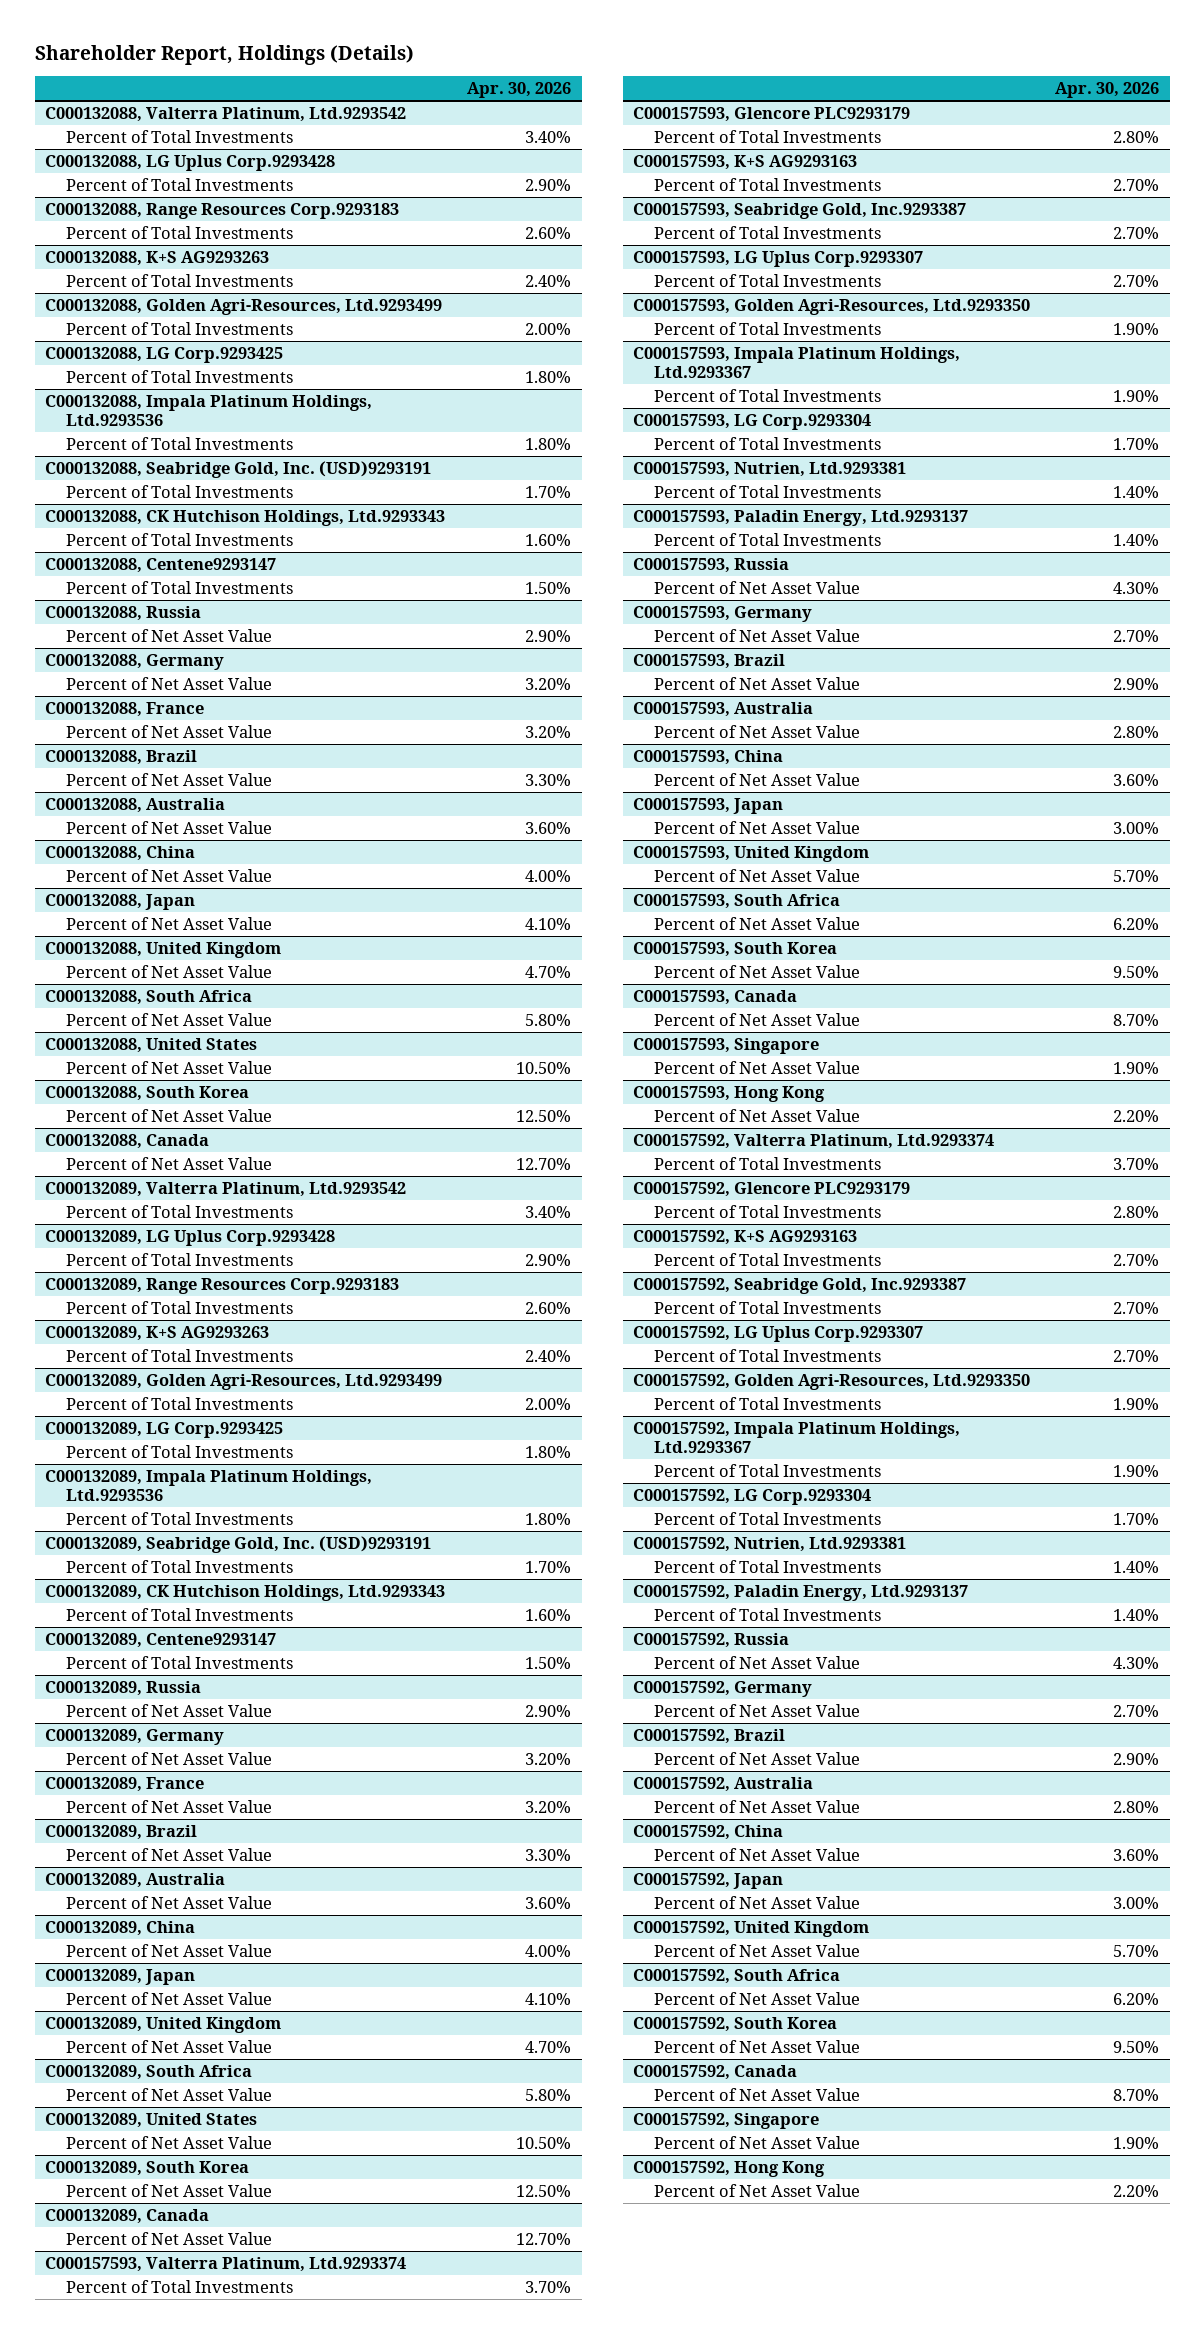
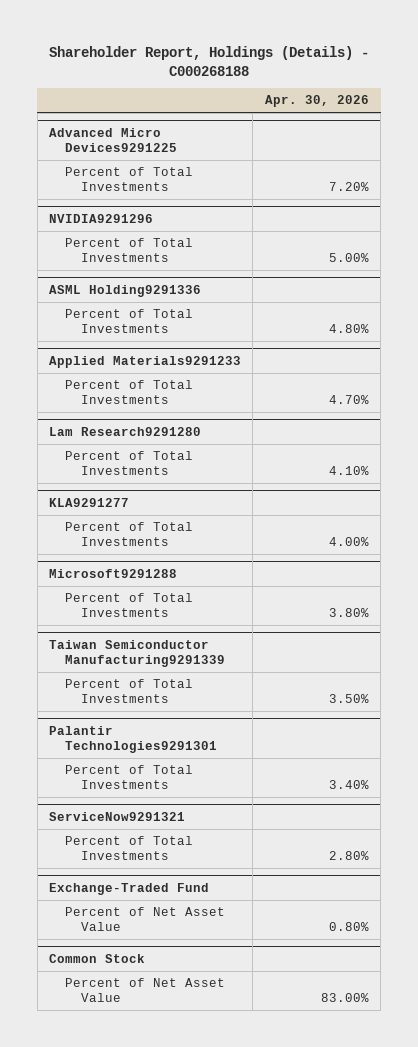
[34,45,414,66] Shareholder Report, Holdings (Details) -> [48,45,369,76] Shareholder Report, Holdings (Details) - C000268188
[45,106,407,122] C000132088, Valterra Platinum, Ltd.9293542 -> none
[45,154,336,171] C000132088, LG Uplus Corp.9293428 -> none
[45,202,400,219] C000132088, Range Resources Corp.9293183 -> none
[45,250,270,266] C000132088, K+S AG9293263 -> none
[45,298,443,315] C000132088, Golden Agri-Resources, Ltd.9293499 -> none
[45,346,284,363] C000132088, LG Corp.9293425 -> none
[45,394,373,426] C000132088, Impala Platinum Holdings, Ltd.9293536 -> none
[45,460,432,478] C000132088, Seabridge Gold, Inc. (USD)9293191 -> none
[45,509,446,526] C000132088, CK Hutchison Holdings, Ltd.9293343 -> none
[66,532,294,546] Percent of Total Investments -> none
[45,557,277,573] C000132088, Centene9293147 -> none
[66,580,294,594] Percent of Total Investments -> none
[45,605,202,621] C000132088, Russia -> none
[66,628,273,642] Percent of Net Asset Value -> none
[45,653,225,670] C000132088, Germany -> none
[66,676,273,690] Percent of Net Asset Value -> none
[45,701,205,717] C000132088, France -> none
[66,724,273,738] Percent of Net Asset Value -> none
[45,749,198,765] C000132088, Brazil -> none
[66,772,273,786] Percent of Net Asset Value -> none
[45,797,226,813] C000132088, Australia -> none
[66,820,273,834] Percent of Net Asset Value -> none
[45,845,196,861] C000132088, China -> none
[66,868,273,882] Percent of Net Asset Value -> none
[45,893,196,910] C000132088, Japan -> none
[66,916,273,930] Percent of Net Asset Value -> none
[45,941,282,958] C000132088, United Kingdom -> none
[66,964,273,978] Percent of Net Asset Value -> none
[45,989,253,1005] C000132088, South Africa -> none
[66,1012,273,1026] Percent of Net Asset Value -> none
[45,1037,258,1053] C000132088, United States -> none
[66,1060,273,1074] Percent of Net Asset Value -> none
[45,1085,250,1101] C000132088, South Korea -> none
[66,1108,273,1122] Percent of Net Asset Value -> none
[45,1133,210,1149] C000132088, Canada -> none
[66,1156,273,1170] Percent of Net Asset Value -> none
[45,1181,407,1197] C000132089, Valterra Platinum, Ltd.9293542 -> none
none -> [49,127,178,152] Advanced Micro Devices9291225
[524,130,571,143] 3.40% -> [328,182,369,192] 7.20%
none -> [49,213,154,223] NVIDIA9291296
[524,178,571,191] 2.90% -> [328,253,369,263] 5.00%
none -> [49,284,202,297] ASML Holding9291336
[524,226,571,239] 2.60% -> [328,324,369,334] 4.80%
none -> [49,355,242,368] Applied Materials9291233
[524,274,571,287] 2.40% -> [328,395,369,405] 4.70%
none -> [49,426,202,436] Lam Research9291280
[524,322,571,335] 2.00% -> [328,466,369,476] 4.10%
none -> [49,497,130,507] KLA9291277
[524,370,571,383] 1.80% -> [328,537,369,547] 4.00%
none -> [49,568,178,578] Microsoft9291288
[524,437,571,450] 1.80% -> [328,608,369,618] 3.80%
none -> [49,639,226,667] Taiwan Semiconductor Manufacturing9291339
[524,485,571,498] 1.70% -> [328,694,369,704] 3.50%
none -> [49,725,218,753] Palantir Technologies9291301
[45,1229,336,1246] C000132089, LG Uplus Corp.9293428 -> none
[66,1252,294,1266] Percent of Total Investments -> none
[45,1277,400,1294] C000132089, Range Resources Corp.9293183 -> none
[66,1300,294,1314] Percent of Total Investments -> none
[45,1325,270,1341] C000132089, K+S AG9293263 -> none
[66,1348,294,1362] Percent of Total Investments -> none
[45,1373,443,1390] C000132089, Golden Agri-Resources, Ltd.9293499 -> none
[66,1396,294,1410] Percent of Total Investments -> none
[45,1421,284,1438] C000132089, LG Corp.9293425 -> none
[66,1444,294,1458] Percent of Total Investments -> none
[45,1469,373,1501] C000132089, Impala Platinum Holdings, Ltd.9293536 -> none
[66,1511,294,1525] Percent of Total Investments -> none
[45,1535,432,1553] C000132089, Seabridge Gold, Inc. (USD)9293191 -> none
[66,1559,294,1573] Percent of Total Investments -> none
[45,1584,446,1601] C000132089, CK Hutchison Holdings, Ltd.9293343 -> none
[66,1607,294,1621] Percent of Total Investments -> none
[45,1632,277,1648] C000132089, Centene9293147 -> none
[66,1655,294,1669] Percent of Total Investments -> none
[45,1680,202,1696] C000132089, Russia -> none
[66,1703,273,1717] Percent of Net Asset Value -> none
[45,1728,225,1745] C000132089, Germany -> none
[66,1751,273,1765] Percent of Net Asset Value -> none
[45,1776,205,1792] C000132089, France -> none
[66,1799,273,1813] Percent of Net Asset Value -> none
[45,1824,198,1840] C000132089, Brazil -> none
[66,1847,273,1861] Percent of Net Asset Value -> none
[45,1872,226,1888] C000132089, Australia -> none
[66,1895,273,1909] Percent of Net Asset Value -> none
[45,1920,196,1936] C000132089, China -> none
[66,1943,273,1957] Percent of Net Asset Value -> none
[45,1968,196,1985] C000132089, Japan -> none
[66,1991,273,2005] Percent of Net Asset Value -> none
[45,2016,282,2033] C000132089, United Kingdom -> none
[66,2039,273,2053] Percent of Net Asset Value -> none
[45,2064,253,2080] C000132089, South Africa -> none
[66,2087,273,2101] Percent of Net Asset Value -> none
[45,2112,258,2128] C000132089, United States -> none
[66,2135,273,2149] Percent of Net Asset Value -> none
[45,2160,250,2176] C000132089, South Korea -> none
[66,2183,273,2197] Percent of Net Asset Value -> none
[45,2208,210,2224] C000132089, Canada -> none
[66,2231,273,2245] Percent of Net Asset Value -> none
[45,2256,407,2272] C000157593, Valterra Platinum, Ltd.9293374 -> none
[66,2279,294,2293] Percent of Total Investments -> none
[633,106,911,122] C000157593, Glencore PLC9293179 -> none
[654,129,882,143] Percent of Total Investments -> none
[633,154,858,170] C000157593, K+S AG9293163 -> none
[654,177,882,191] Percent of Total Investments -> none
[633,202,967,219] C000157593, Seabridge Gold, Inc.9293387 -> none
[654,225,882,239] Percent of Total Investments -> none
[633,250,924,267] C000157593, LG Uplus Corp.9293307 -> none
[654,273,882,287] Percent of Total Investments -> none
[633,298,1031,315] C000157593, Golden Agri-Resources, Ltd.9293350 -> none
[654,321,882,335] Percent of Total Investments -> none
[633,346,961,378] C000157593, Impala Platinum Holdings, Ltd.9293367 -> none
[654,388,882,402] Percent of Total Investments -> none
[633,413,872,430] C000157593, LG Corp.9293304 -> none
[654,436,882,450] Percent of Total Investments -> none
[633,461,907,477] C000157593, Nutrien, Ltd.9293381 -> none
[654,484,882,498] Percent of Total Investments -> none
[633,509,969,526] C000157593, Paladin Energy, Ltd.9293137 -> none
[654,532,882,546] Percent of Total Investments -> none
[633,557,790,573] C000157593, Russia -> none
[654,580,861,594] Percent of Net Asset Value -> none
[633,605,813,622] C000157593, Germany -> none
[654,628,861,642] Percent of Net Asset Value -> none
[633,653,786,669] C000157593, Brazil -> none
[654,676,861,690] Percent of Net Asset Value -> none
[633,701,814,717] C000157593, Australia -> none
[654,724,861,738] Percent of Net Asset Value -> none
[633,749,784,765] C000157593, China -> none
[654,772,861,786] Percent of Net Asset Value -> none
[633,797,784,814] C000157593, Japan -> none
[654,820,861,834] Percent of Net Asset Value -> none
[633,845,870,862] C000157593, United Kingdom -> none
[654,868,861,882] Percent of Net Asset Value -> none
[633,893,841,909] C000157593, South Africa -> none
[654,916,861,930] Percent of Net Asset Value -> none
[633,941,838,957] C000157593, South Korea -> none
[654,964,861,978] Percent of Net Asset Value -> none
[633,989,798,1005] C000157593, Canada -> none
[654,1012,861,1026] Percent of Net Asset Value -> none
[633,1037,820,1054] C000157593, Singapore -> none
[654,1060,861,1074] Percent of Net Asset Value -> none
[633,1085,826,1102] C000157593, Hong Kong -> none
[654,1108,861,1122] Percent of Net Asset Value -> none
[633,1133,995,1149] C000157592, Valterra Platinum, Ltd.9293374 -> none
[654,1156,882,1170] Percent of Total Investments -> none
[633,1181,911,1197] C000157592, Glencore PLC9293179 -> none
none -> [49,811,186,821] ServiceNow9291321
[633,1229,858,1245] C000157592, K+S AG9293163 -> none
[654,1252,882,1266] Percent of Total Investments -> none
[633,1277,967,1294] C000157592, Seabridge Gold, Inc.9293387 -> none
[654,1300,882,1314] Percent of Total Investments -> none
[633,1325,924,1342] C000157592, LG Uplus Corp.9293307 -> none
[654,1348,882,1362] Percent of Total Investments -> none
[633,1373,1031,1390] C000157592, Golden Agri-Resources, Ltd.9293350 -> none
[654,1396,882,1410] Percent of Total Investments -> none
[633,1421,961,1453] C000157592, Impala Platinum Holdings, Ltd.9293367 -> none
[654,1463,882,1477] Percent of Total Investments -> none
[633,1488,872,1505] C000157592, LG Corp.9293304 -> none
[654,1511,882,1525] Percent of Total Investments -> none
[633,1536,907,1552] C000157592, Nutrien, Ltd.9293381 -> none
[654,1559,882,1573] Percent of Total Investments -> none
[633,1584,969,1601] C000157592, Paladin Energy, Ltd.9293137 -> none
[654,1607,882,1621] Percent of Total Investments -> none
[633,1632,790,1648] C000157592, Russia -> none
[633,1680,813,1697] C000157592, Germany -> none
[633,1728,786,1744] C000157592, Brazil -> none
[654,1751,861,1765] Percent of Net Asset Value -> none
[633,1776,814,1792] C000157592, Australia -> none
[654,1799,861,1813] Percent of Net Asset Value -> none
[633,1824,784,1840] C000157592, China -> none
[654,1847,861,1861] Percent of Net Asset Value -> none
[633,1872,784,1889] C000157592, Japan -> none
[654,1895,861,1909] Percent of Net Asset Value -> none
[633,1920,870,1937] C000157592, United Kingdom -> none
[654,1943,861,1957] Percent of Net Asset Value -> none
[633,1968,841,1984] C000157592, South Africa -> none
[654,1991,861,2005] Percent of Net Asset Value -> none
[633,2016,838,2032] C000157592, South Korea -> none
[654,2039,861,2053] Percent of Net Asset Value -> none
[633,2064,798,2080] C000157592, Canada -> none
[654,2087,861,2101] Percent of Net Asset Value -> none
[633,2112,820,2129] C000157592, Singapore -> none
[654,2135,861,2149] Percent of Net Asset Value -> none
[633,2160,826,2177] C000157592, Hong Kong -> none
[654,2183,861,2197] Percent of Net Asset Value -> none
none -> [49,882,210,895] Exchange-Traded Fund
[1112,1656,1159,1669] 4.30% -> [328,922,369,932] 0.80%
none -> [49,953,146,963] Common Stock
[1112,1704,1159,1717] 2.70% -> [320,993,369,1003] 83.00%

